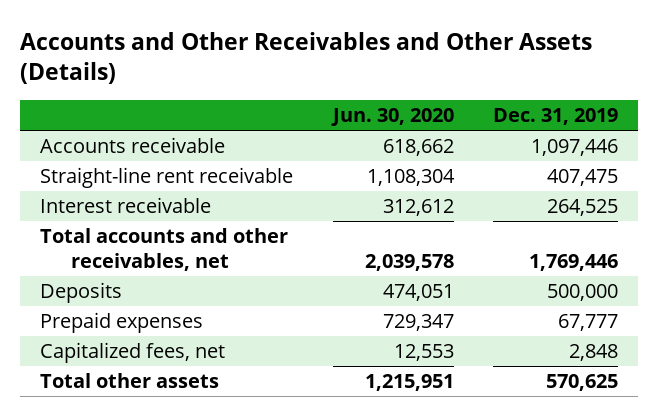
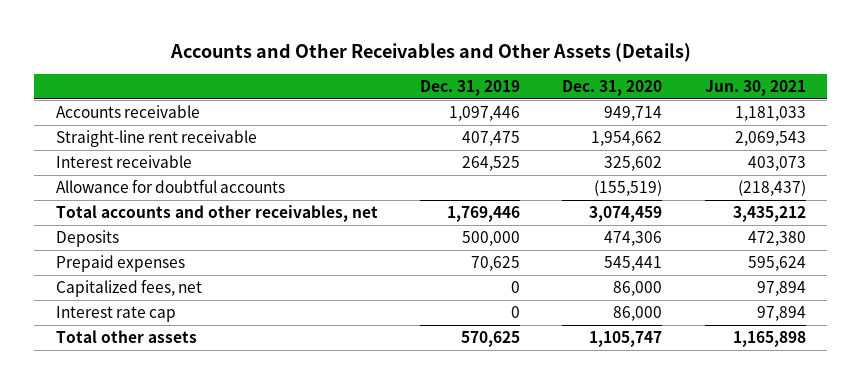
[330,107,454,126] Jun. 30, 2020 -> none
none -> [562,79,663,96] Dec. 31, 2020
none -> [704,79,806,96] Jun. 30, 2021
none -> [55,179,285,194] Allowance for doubtful accounts
[558,314,619,332] 67,777 -> [470,256,520,272] 70,625
[569,344,619,362] 2,848 -> [510,281,520,294] 0
none -> [55,306,176,323] Interest rate cap

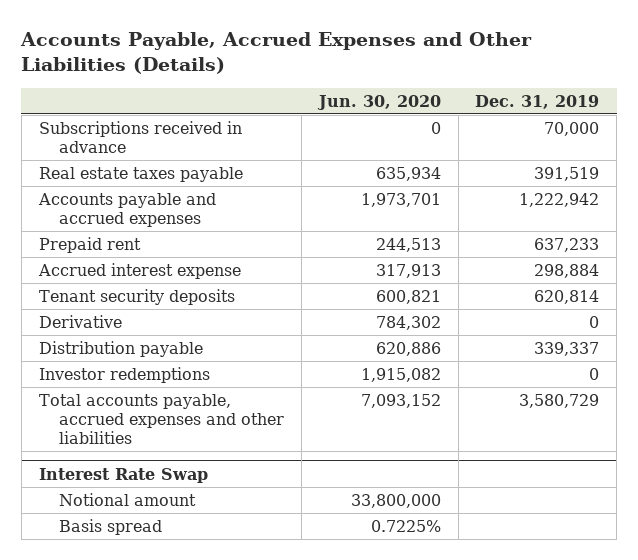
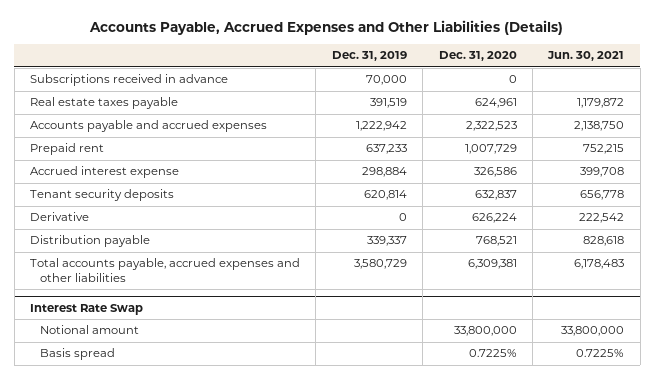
[316,94,441,110] Jun. 30, 2020 -> none
none -> [438,51,517,62] Dec. 31, 2020
none -> [547,51,625,62] Jun. 30, 2021
[38,367,210,384] Investor redemptions -> none

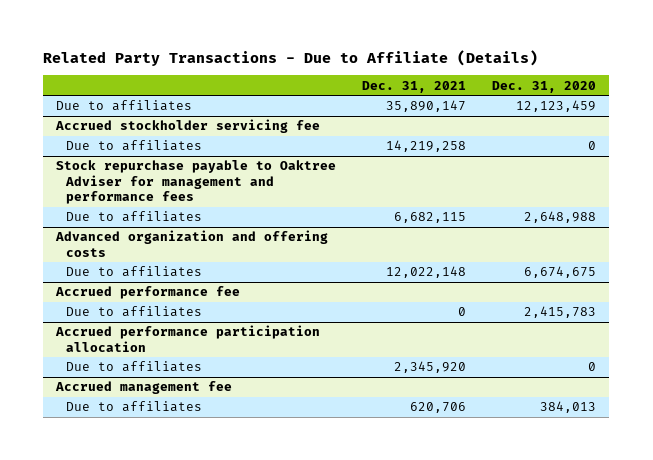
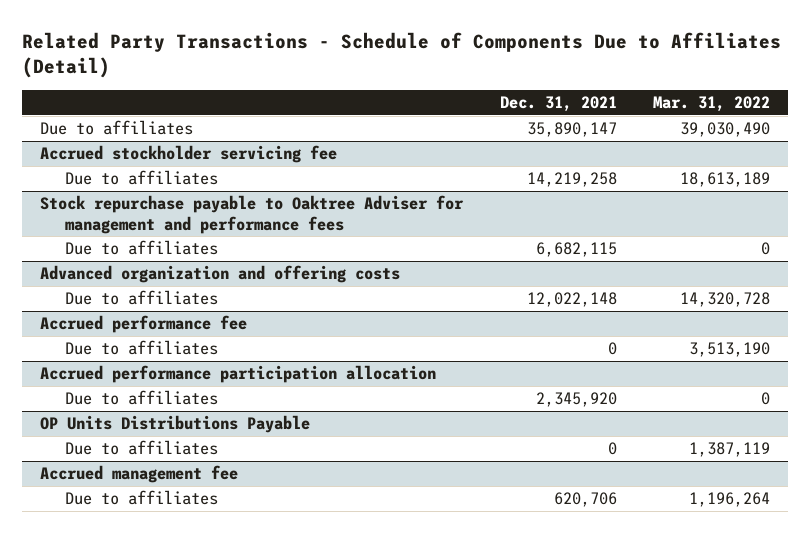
[43,49,539,66] Related Party Transactions - Due to Affiliate (Details) -> [22,31,782,79] Related Party Transactions - Schedule of Components Due to Affiliates (Detail)
[492,80,597,93] Dec. 31, 2020 -> none
none -> [652,95,770,112] Mar. 31, 2022
none -> [40,415,311,434] OP Units Distributions Payable
none -> [65,440,219,456] Due to affiliates

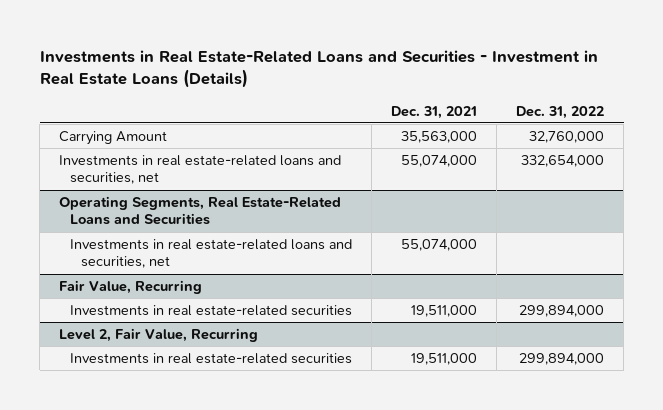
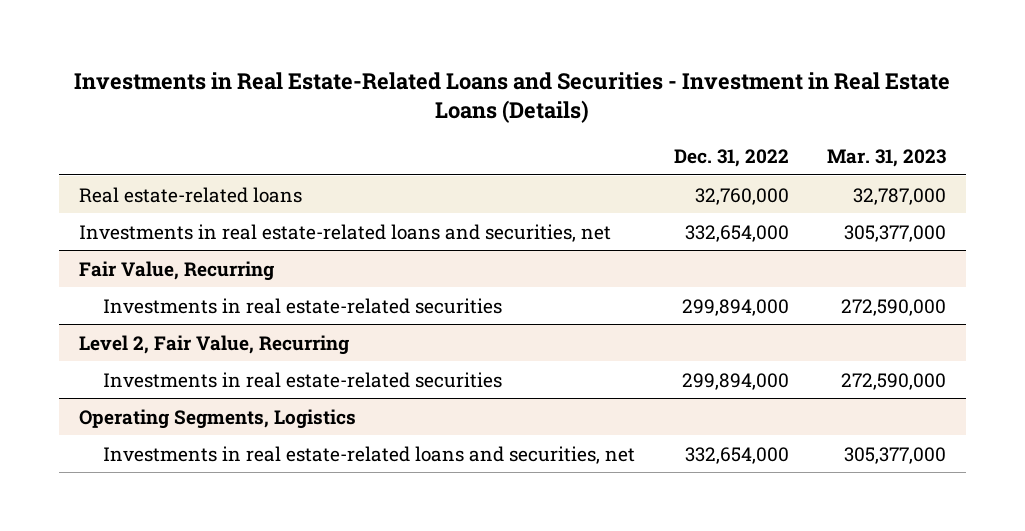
[391,105,478,119] Dec. 31, 2021 -> none
none -> [827,148,947,167] Mar. 31, 2023
[59,130,168,145] Carrying Amount -> [78,186,302,203] Real estate-related loans
[59,195,342,226] Operating Segments, Real Estate-Related Loans and Securities -> none
[70,238,353,269] Investments in real estate-related loans and securities, net -> none
none -> [78,408,356,429] Operating Segments, Logistics
none -> [103,445,636,464] Investments in real estate-related loans and securities, net

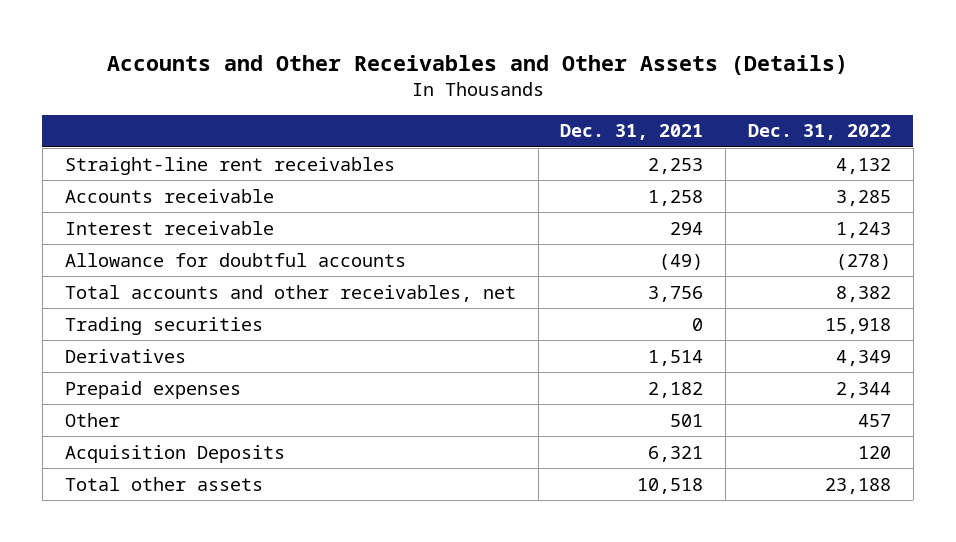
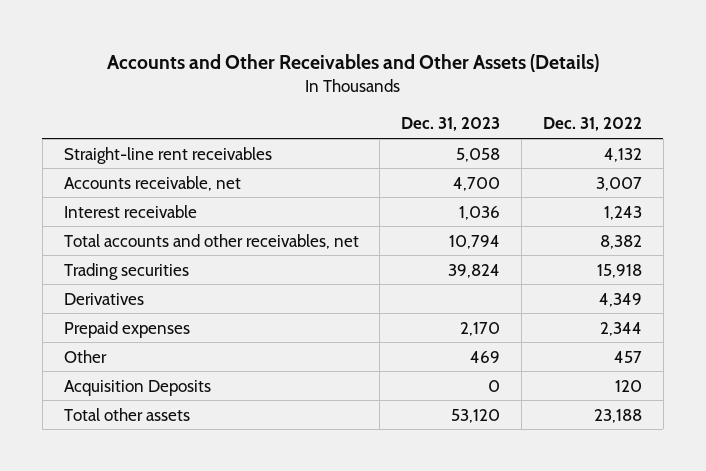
[560,124,704,141] Dec. 31, 2021 -> none
none -> [401,117,501,132] Dec. 31, 2023
[64,188,274,203] Accounts receivable -> [63,175,241,191] Accounts receivable, net
[836,189,892,206] 3,285 -> [595,176,642,191] 3,007
[64,252,406,267] Allowance for doubtful accounts -> none

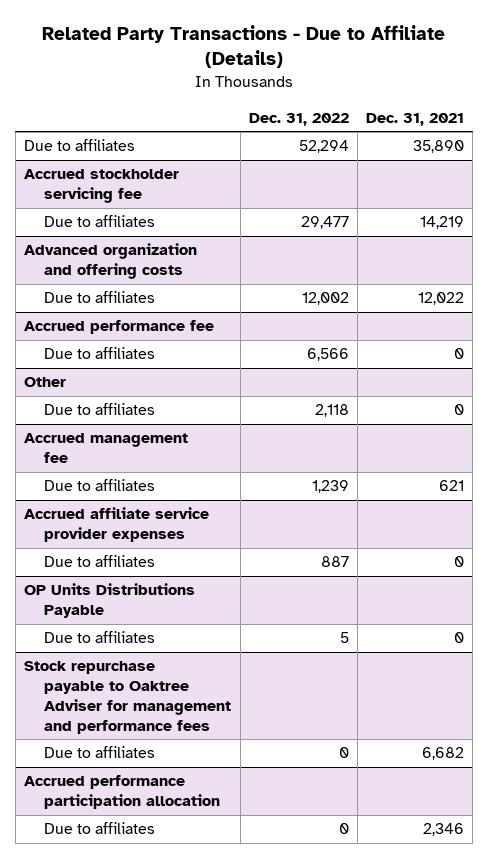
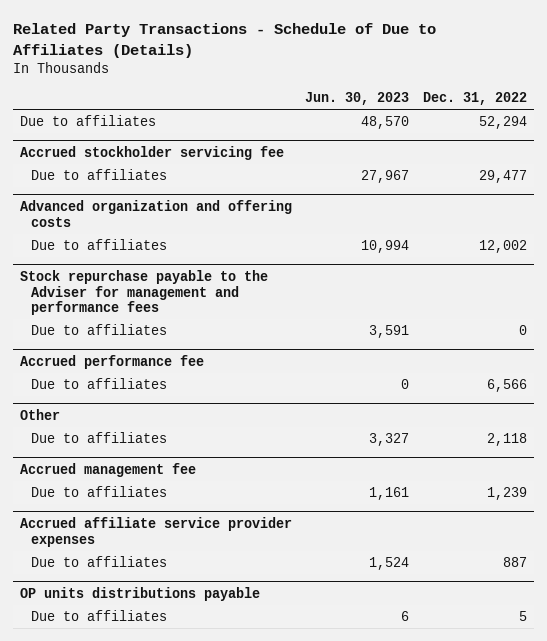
[41,25,445,69] Related Party Transactions - Due to Affiliate (Details) -> [12,22,436,58] Related Party Transactions - Schedule of Due to Affiliates (Details)
[366,112,465,126] Dec. 31, 2021 -> none
none -> [305,92,410,106] Jun. 30, 2023
none -> [19,269,268,316] Stock repurchase payable to the Adviser for management and performance fees
none -> [30,323,167,335] Due to affiliates
[23,583,195,619] OP Units Distributions Payable -> [19,586,260,601] OP units distributions payable
[23,661,232,734] Stock repurchase payable to Oaktree Adviser for management and performance fees -> none
[44,746,156,759] Due to affiliates -> none
[23,775,221,810] Accrued performance participation allocation -> none
[44,822,156,835] Due to affiliates -> none

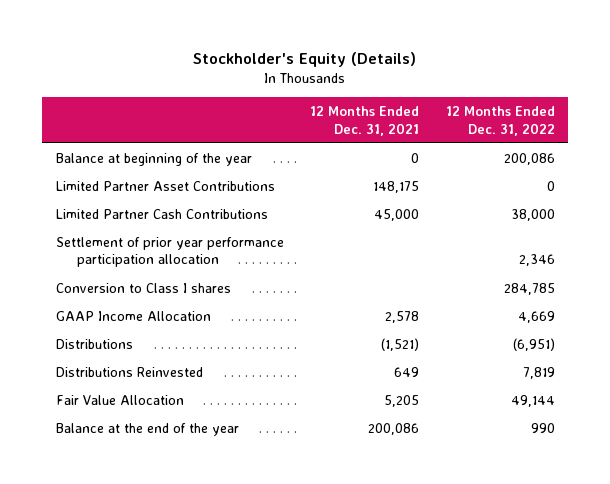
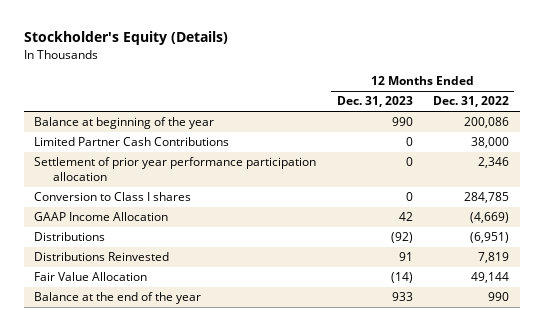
[310,106,420,136] 12 Months Ended Dec. 31, 2021 -> none
none -> [336,96,413,108] Dec. 31, 2023
[55,180,275,191] Limited Partner Asset Contributions -> none
[517,310,555,323] 4,669 -> [470,212,510,224] (4,669)

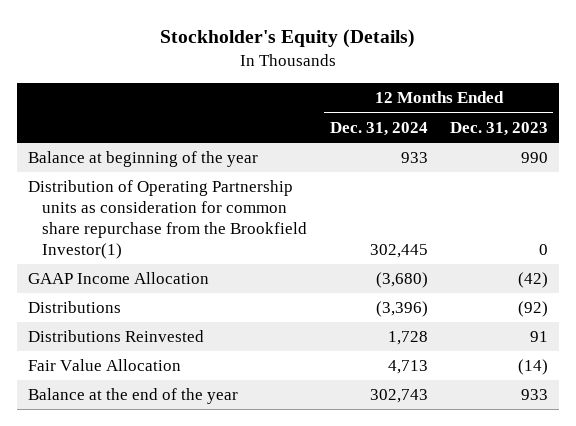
[433,96,510,108] Dec. 31, 2022 -> none
none -> [329,121,428,136] Dec. 31, 2024
[33,137,229,147] Limited Partner Cash Contributions -> none
[33,157,316,182] Settlement of prior year performance participation allocation -> none
[33,192,191,202] Conversion to Class I shares -> [28,180,308,260] Distribution of Operating Partnership units as consideration for common share repurchase from the Brookfield Investor(1)
[398,212,413,222] 42 -> [517,272,548,289] (42)

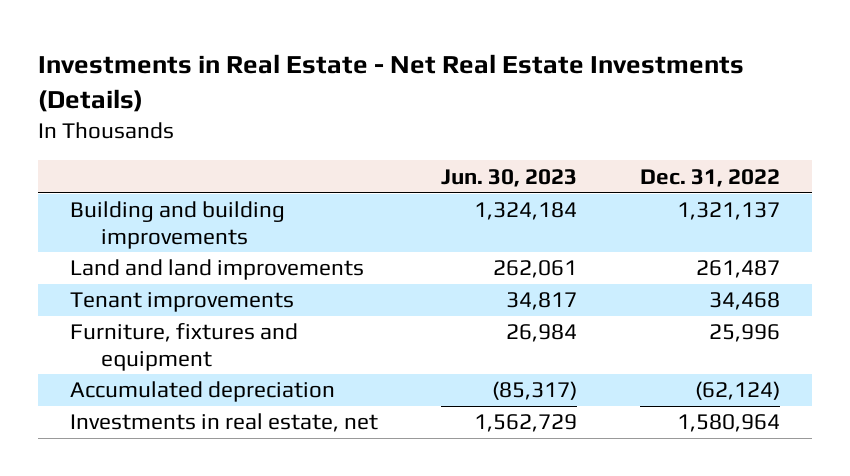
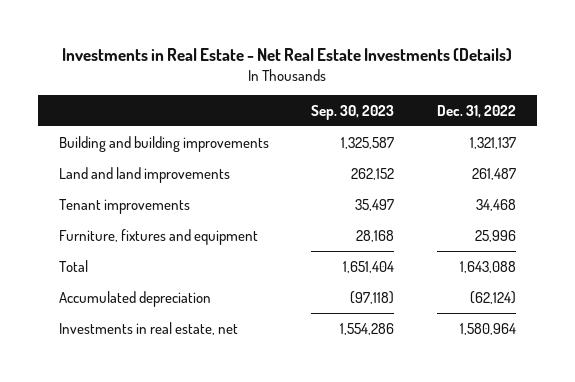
[441,168,578,187] Jun. 30, 2023 -> none
none -> [311,105,395,121] Sep. 30, 2023
none -> [58,259,88,272] Total

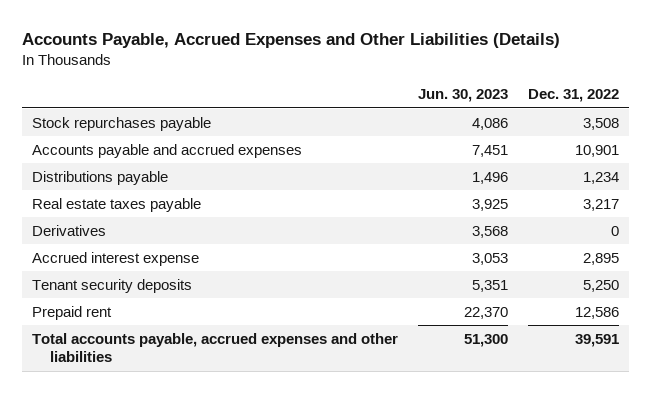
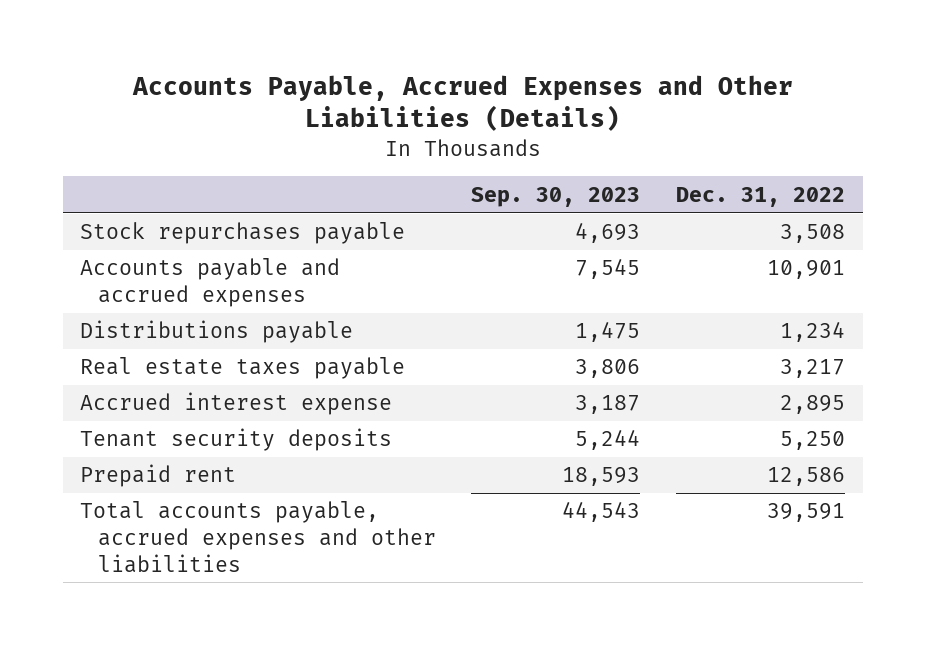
[418,89,509,103] Jun. 30, 2023 -> none
none -> [471,186,641,207] Sep. 30, 2023
[32,224,107,236] Derivatives -> none

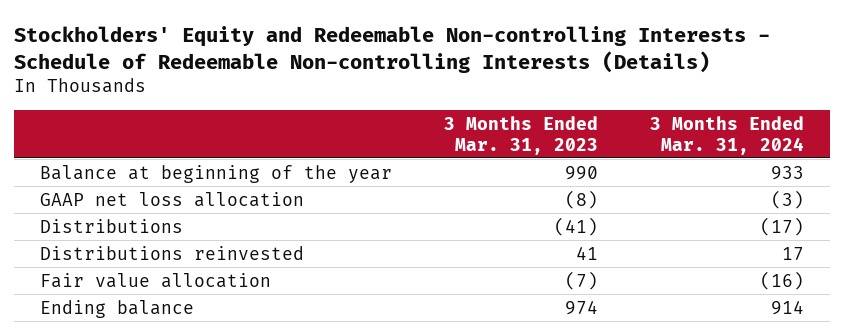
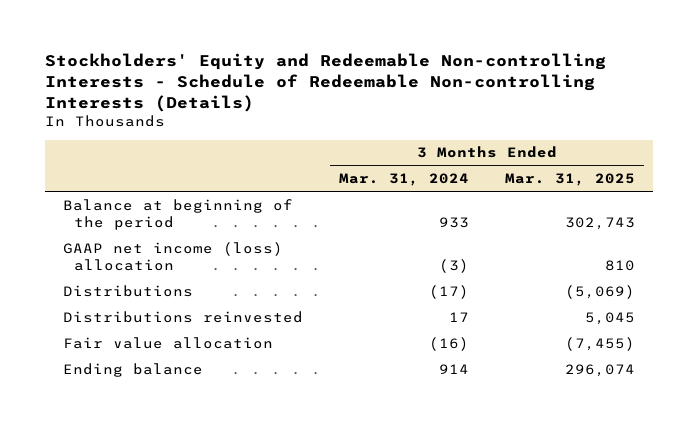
[444,115,599,155] 3 Months Ended Mar. 31, 2023 -> none
none -> [505,173,636,187] Mar. 31, 2025
[40,164,393,183] Balance at beginning of the year -> [63,198,294,230] Balance at beginning of the period
[40,191,305,207] GAAP net loss allocation -> [63,241,284,271] GAAP net income (loss) allocation

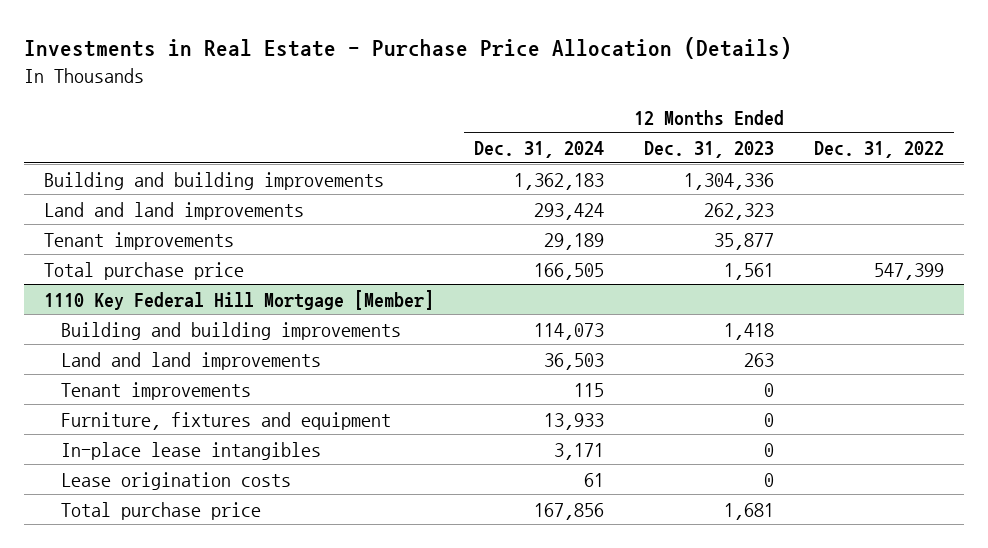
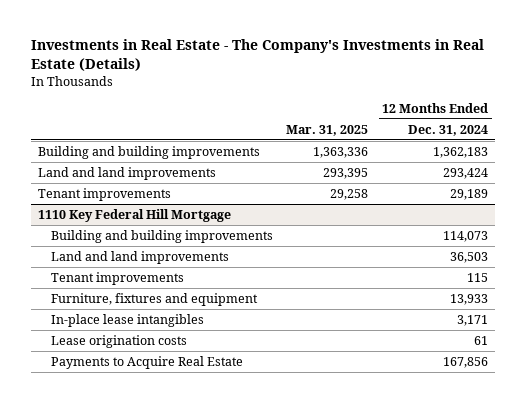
[24,37,793,60] Investments in Real Estate - Purchase Price Allocation (Details) -> [30,39,484,72] Investments in Real Estate - The Company's Investments in Real Estate (Details)
[644,140,775,158] Dec. 31, 2023 -> none
[814,140,945,158] Dec. 31, 2022 -> none
none -> [286,124,369,136] Mar. 31, 2025
[44,261,245,280] Total purchase price -> none
[44,289,435,310] 1110 Key Federal Hill Mortgage [Member] -> [37,208,231,222] 1110 Key Federal Hill Mortgage
[61,501,262,520] Total purchase price -> [50,355,243,369] Payments to Acquire Real Estate

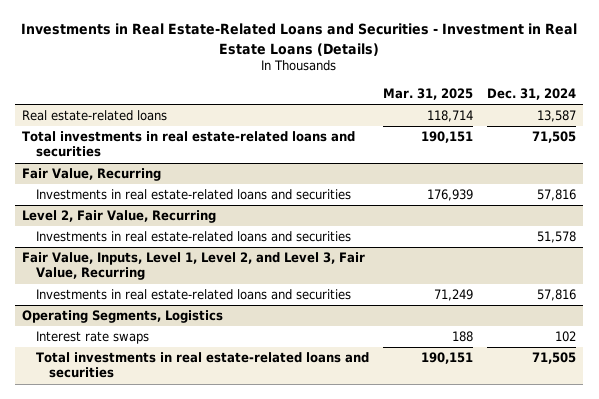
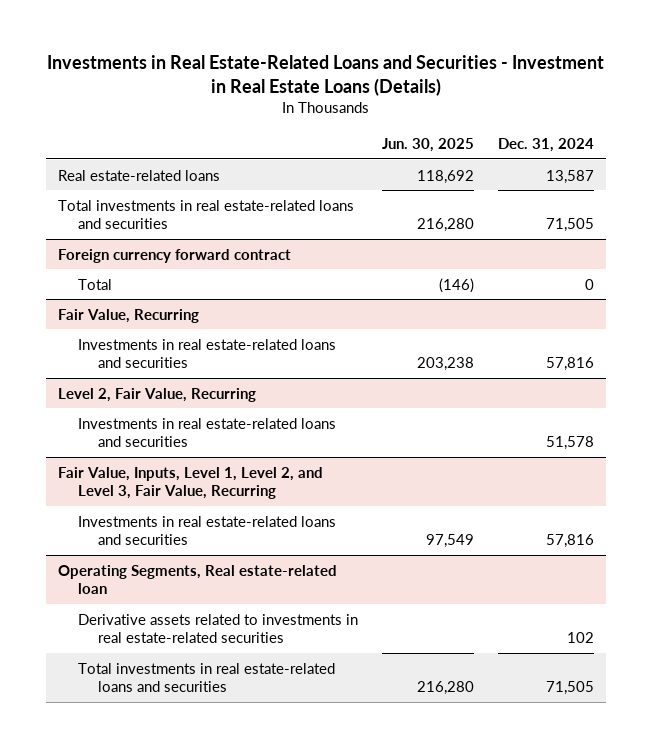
[383,87,474,100] Mar. 31, 2025 -> none
none -> [381,138,474,153] Jun. 30, 2025
none -> [57,248,291,263] Foreign currency forward contract
none -> [77,278,112,290] Total
[22,310,224,324] Operating Segments, Logistics -> none
none -> [57,564,337,594] Operating Segments, Real estate-related loan
[35,331,149,345] Interest rate swaps -> [77,613,358,643] Derivative assets related to investments in real estate-related securities

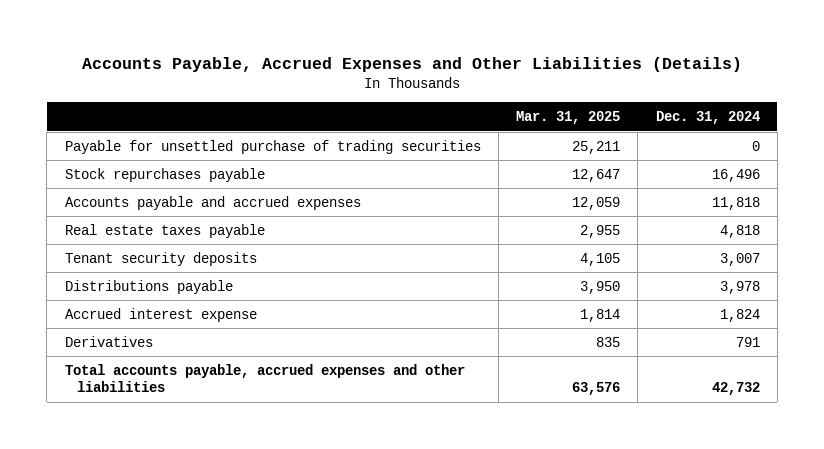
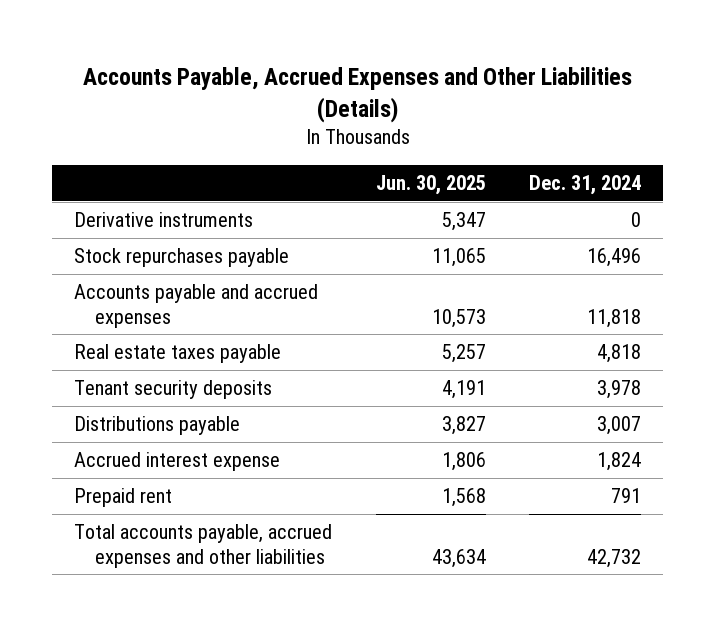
[516,111,621,125] Mar. 31, 2025 -> none
none -> [375,175,486,196] Jun. 30, 2025
[64,139,481,154] Payable for unsettled purchase of trading securities -> [74,212,254,228] Derivative instruments
[719,252,760,266] 3,007 -> [597,380,642,400] 3,978
[719,280,760,294] 3,978 -> [597,416,642,436] 3,007
[64,335,153,347] Derivatives -> [74,488,173,508] Prepaid rent

